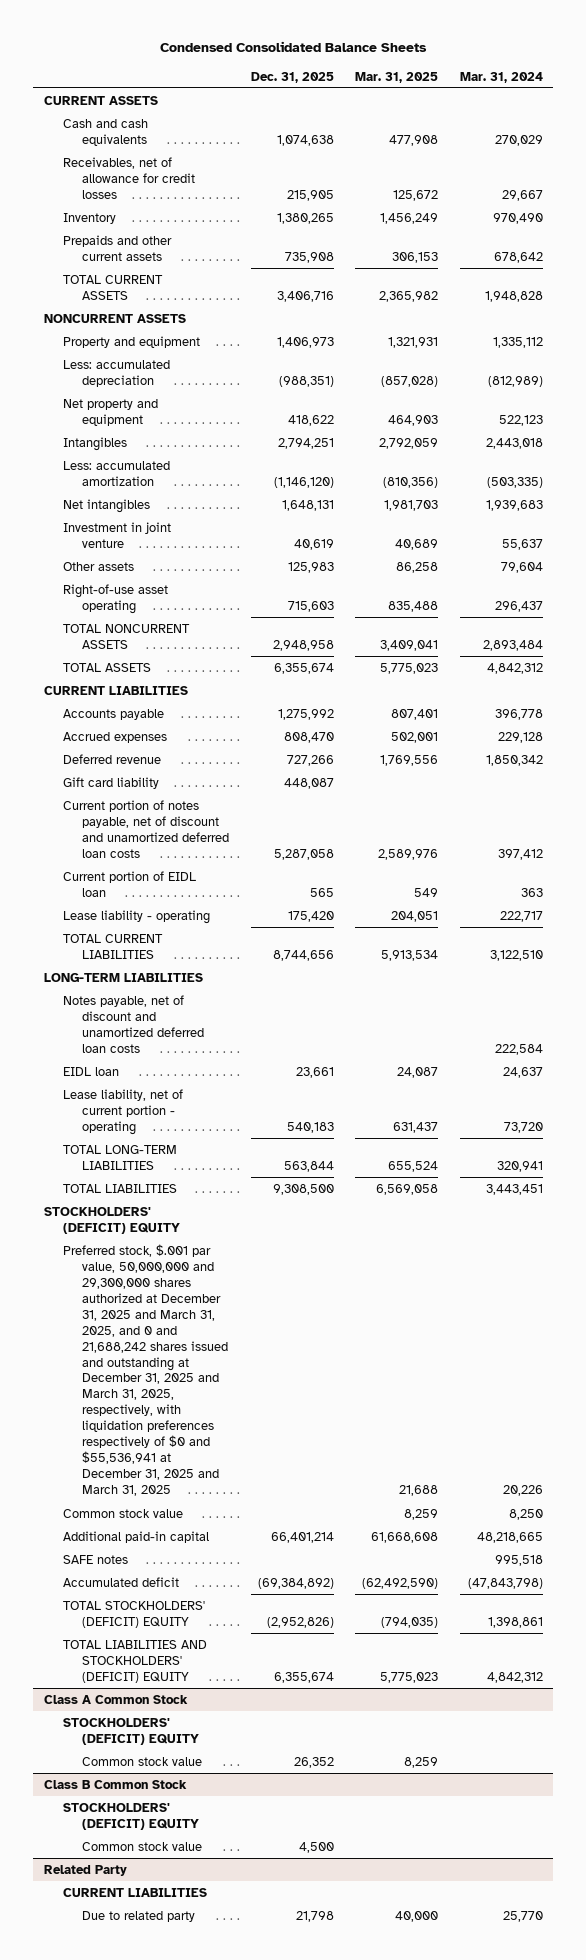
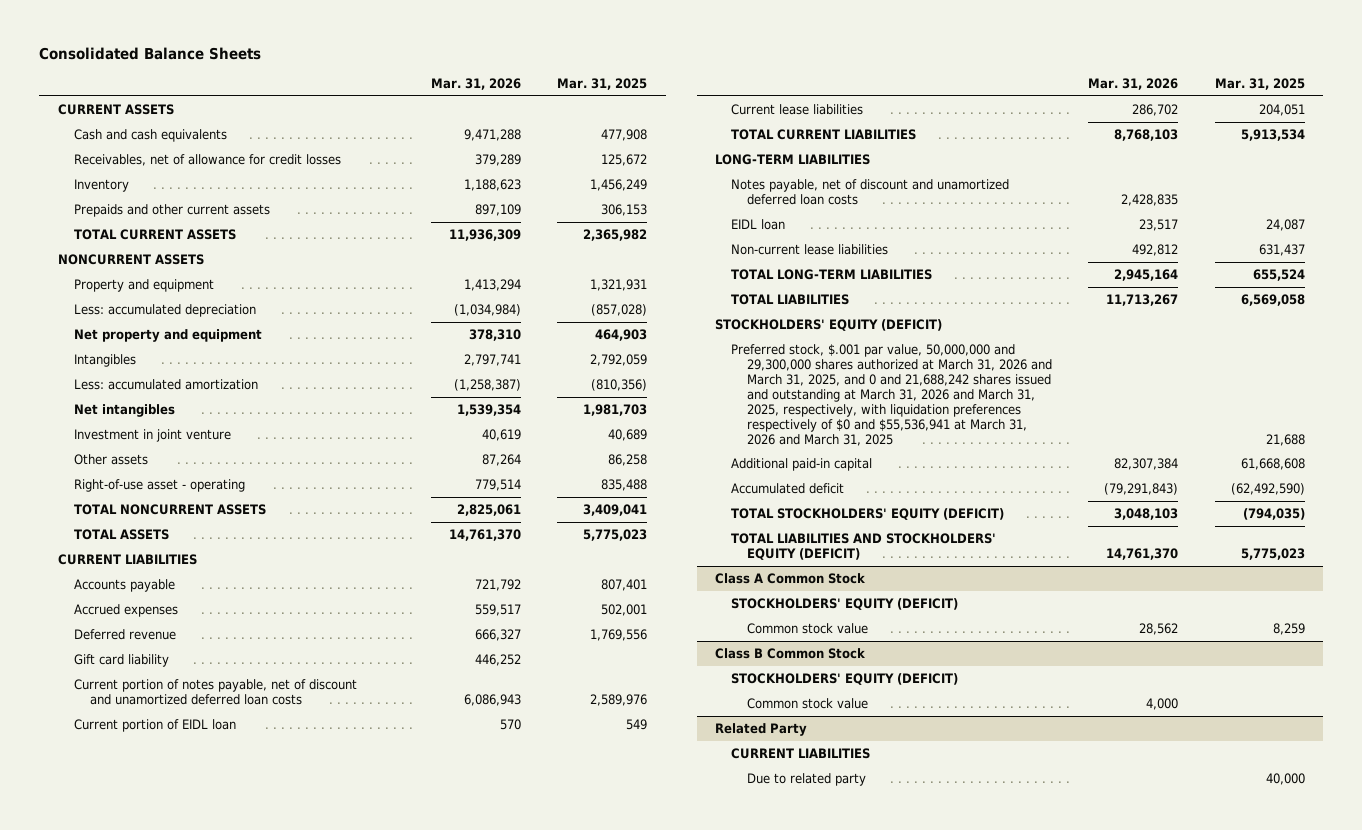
[160,41,428,53] Condensed Consolidated Balance Sheets -> [39,46,262,60] Consolidated Balance Sheets
[250,71,334,83] Dec. 31, 2025 -> none
[459,71,543,83] Mar. 31, 2024 -> none
none -> [431,78,522,91] Mar. 31, 2026
[63,583,169,614] Right-of-use asset operating -> [73,478,245,492] Right-of-use asset - operating
[63,909,211,924] Lease liability - operating -> [730,103,863,115] Current lease liabilities
[63,1088,184,1135] Lease liability, net of current portion - operating -> [730,243,888,255] Non-current lease liabilities
[63,1508,184,1518] Common stock value -> none
[43,1206,181,1234] STOCKHOLDERS' (DEFICIT) EQUITY -> [714,318,942,331] STOCKHOLDERS' EQUITY (DEFICIT)
[63,1243,229,1497] Preferred stock, $.001 par value, 50,000,000 and 29,300,000 shares authorized at December 31, 2025 and March 31, 2025, and 0 and 21,688,242 shares issued and outstanding at December 31, 2025 and March 31, 2025, respectively, with liquidation preferences respectively of $0 and $55,536,941 at December 31, 2025 and March 31, 2025 -> [730,343,1053,446] Preferred stock, $.001 par value, 50,000,000 and 29,300,000 shares authorized at March 31, 2026 and March 31, 2025, and 0 and 21,688,242 shares issued and outstanding at March 31, 2026 and March 31, 2025, respectively, with liquidation preferences respectively of $0 and $55,536,941 at March 31, 2026 and March 31, 2025
[63,1554,129,1564] SAFE notes -> none
[63,1600,206,1628] TOTAL STOCKHOLDERS' (DEFICIT) EQUITY -> [730,507,1004,520] TOTAL STOCKHOLDERS' EQUITY (DEFICIT)
[63,1639,208,1683] TOTAL LIABILITIES AND STOCKHOLDERS' (DEFICIT) EQUITY -> [730,532,996,560] TOTAL LIABILITIES AND STOCKHOLDERS' EQUITY (DEFICIT)
[63,1717,200,1745] STOCKHOLDERS' (DEFICIT) EQUITY -> [730,597,958,610] STOCKHOLDERS' EQUITY (DEFICIT)
[63,1802,200,1830] STOCKHOLDERS' (DEFICIT) EQUITY -> [730,672,958,685] STOCKHOLDERS' EQUITY (DEFICIT)

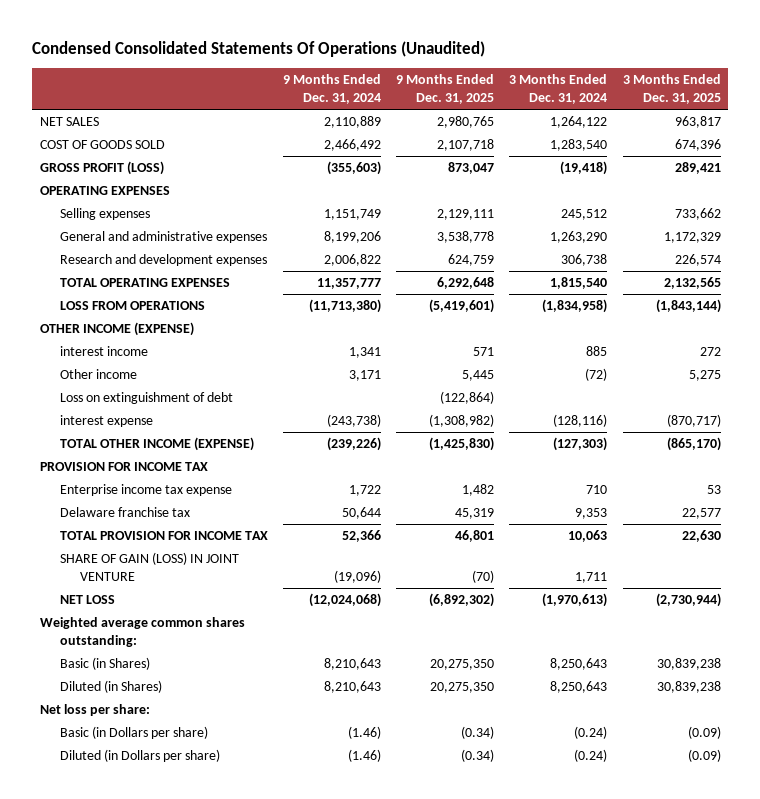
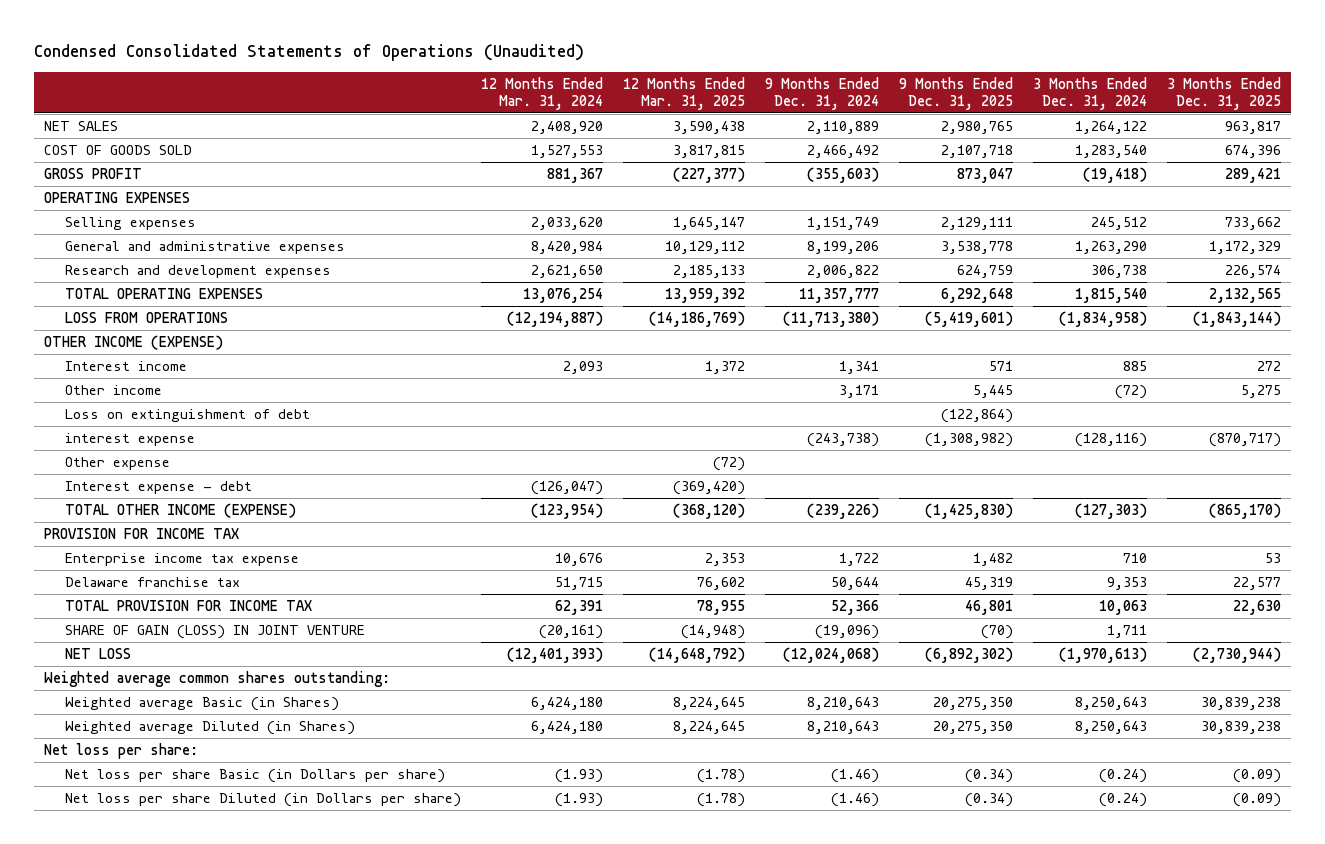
[31,40,485,57] Condensed Consolidated Statements Of Operations (Unaudited) -> [34,44,585,62] Condensed Consolidated Statements of Operations (Unaudited)
none -> [480,76,603,110] 12 Months Ended Mar. 31, 2024
none -> [622,76,745,110] 12 Months Ended Mar. 31, 2025
[39,161,164,176] GROSS PROFIT (LOSS) -> [44,168,143,180] GROSS PROFIT
[59,346,148,357] interest income -> [64,361,187,372] Interest income
none -> [64,457,170,471] Other expense
none -> [64,481,252,495] Interest expense - debt
[59,657,150,671] Basic (in Shares) -> [64,697,339,712] Weighted average Basic (in Shares)
[59,680,162,694] Diluted (in Shares) -> [64,721,355,736] Weighted average Diluted (in Shares)
[59,726,208,740] Basic (in Dollars per share) -> [64,769,445,784] Net loss per share Basic (in Dollars per share)
[59,749,220,763] Diluted (in Dollars per share) -> [64,793,461,808] Net loss per share Diluted (in Dollars per share)

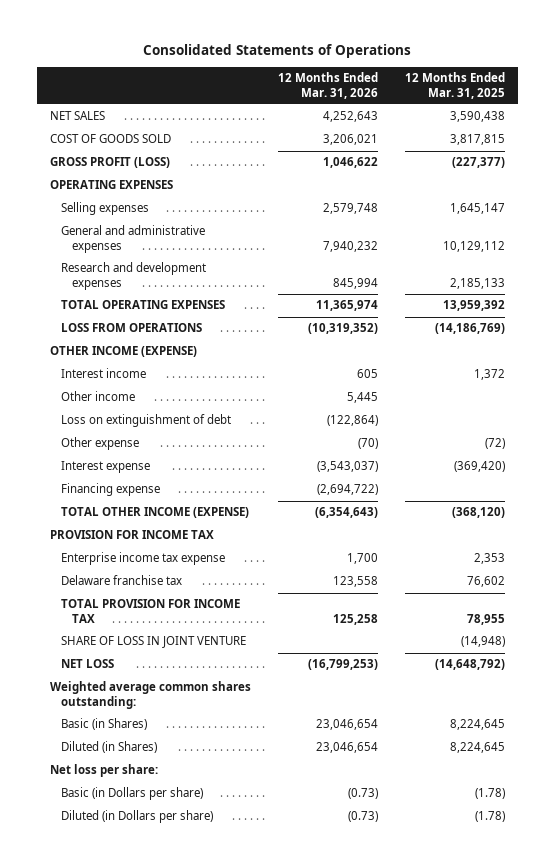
[34,44,585,62] Condensed Consolidated Statements of Operations (Unaudited) -> [143,44,412,59] Consolidated Statements of Operations
[480,76,603,110] 12 Months Ended Mar. 31, 2024 -> none
[764,76,879,110] 9 Months Ended Dec. 31, 2024 -> none
[898,76,1013,110] 9 Months Ended Dec. 31, 2025 -> none
[1032,76,1147,110] 3 Months Ended Dec. 31, 2024 -> none
[1166,76,1281,110] 3 Months Ended Dec. 31, 2025 -> none
none -> [277,72,378,99] 12 Months Ended Mar. 31, 2026
[44,168,143,180] GROSS PROFIT -> [50,157,171,169] GROSS PROFIT (LOSS)
[64,433,195,447] interest expense -> none
[64,481,252,495] Interest expense - debt -> [60,461,150,474] Interest expense
none -> [60,483,160,497] Financing expense
[64,625,365,640] SHARE OF GAIN (LOSS) IN JOINT VENTURE -> [60,636,246,649] SHARE OF LOSS IN JOINT VENTURE
[64,697,339,712] Weighted average Basic (in Shares) -> [60,718,147,731] Basic (in Shares)
[64,721,355,736] Weighted average Diluted (in Shares) -> [60,741,157,754] Diluted (in Shares)
[64,769,445,784] Net loss per share Basic (in Dollars per share) -> [60,787,203,801] Basic (in Dollars per share)
[64,793,461,808] Net loss per share Diluted (in Dollars per share) -> [60,810,213,824] Diluted (in Dollars per share)

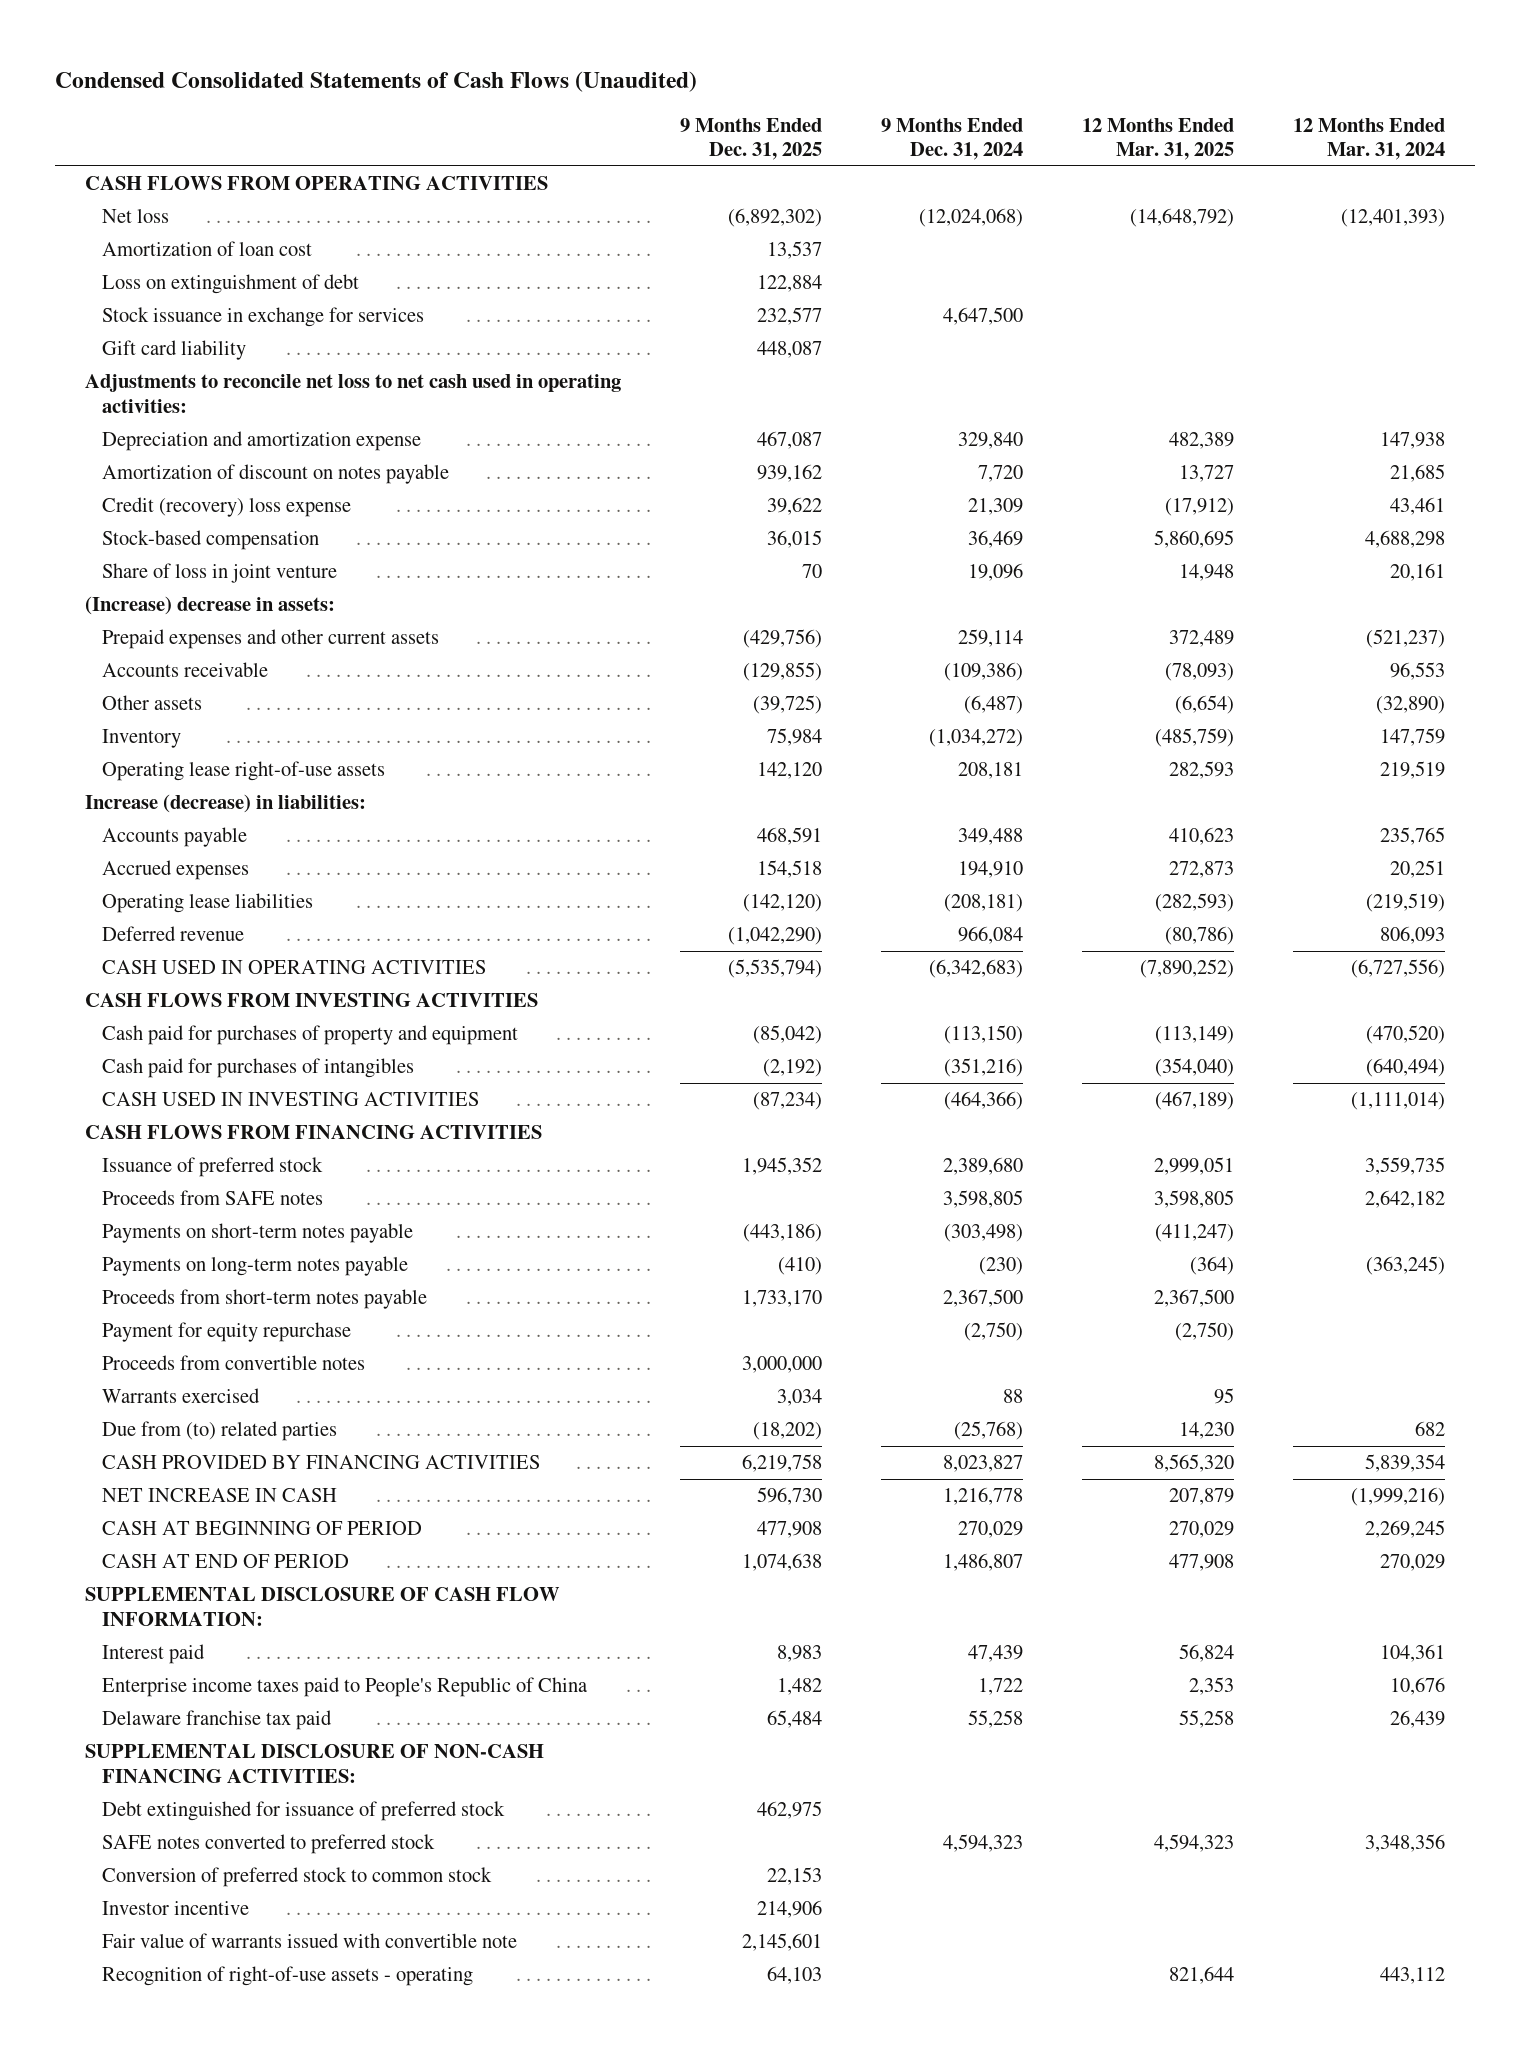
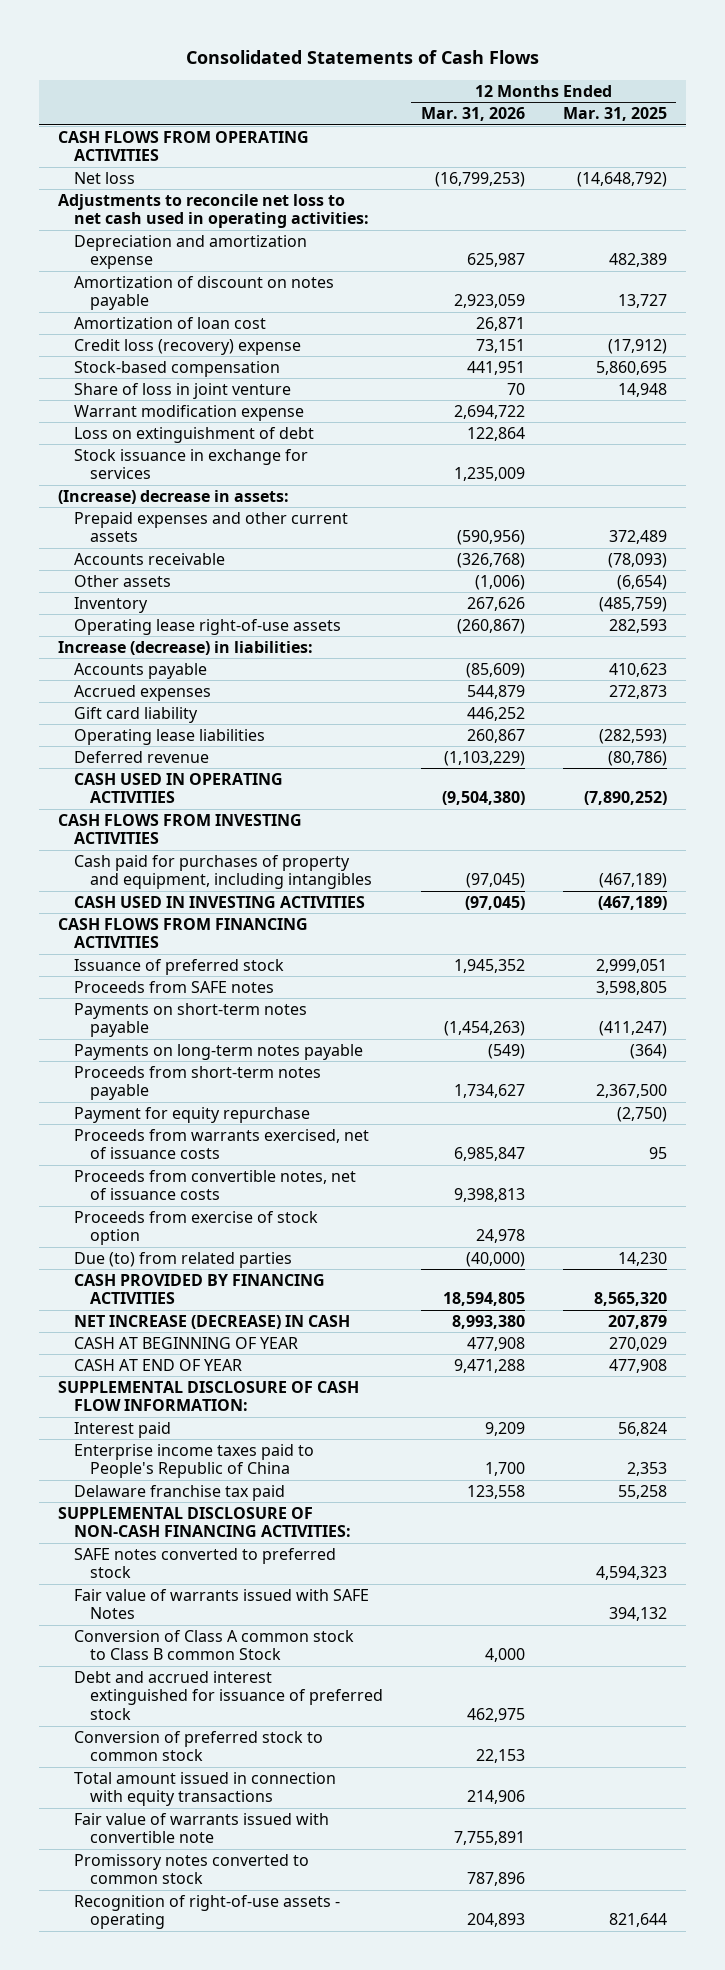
[55,70,698,92] Condensed Consolidated Statements of Cash Flows (Unaudited) -> [185,49,539,64] Consolidated Statements of Cash Flows
[680,117,823,160] 9 Months Ended Dec. 31, 2025 -> none
[881,117,1024,160] 9 Months Ended Dec. 31, 2024 -> none
[1293,117,1446,160] 12 Months Ended Mar. 31, 2024 -> none
none -> [420,106,525,121] Mar. 31, 2026
[102,241,313,257] Amortization of loan cost -> [74,316,267,329] Amortization of loan cost
[102,497,352,518] Credit (recovery) loss expense -> [74,338,302,355] Credit loss (recovery) expense
none -> [74,404,305,421] Warrant modification expense
[102,274,360,295] Loss on extinguishment of debt -> [74,426,315,443] Loss on extinguishment of debt
[102,307,425,328] Stock issuance in exchange for services -> [74,448,309,480] Stock issuance in exchange for services
[102,340,247,361] Gift card liability -> [74,706,199,723] Gift card liability
[102,1058,415,1079] Cash paid for purchases of intangibles -> none
[102,1025,519,1046] Cash paid for purchases of property and equipment -> [74,854,372,890] Cash paid for purchases of property and equipment, including intangibles
[1155,1026,1235,1045] (113,149) -> [598,873,667,889] (467,189)
[102,1388,261,1404] Warrants exercised -> none
none -> [74,1128,370,1160] Proceeds from warrants exercised, net of issuance costs
[102,1355,366,1371] Proceeds from convertible notes -> [74,1169,357,1201] Proceeds from convertible notes, net of issuance costs
none -> [74,1210,319,1246] Proceeds from exercise of stock option
[102,1421,338,1442] Due from (to) related parties -> [74,1251,293,1268] Due (to) from related parties
[102,1488,338,1503] NET INCREASE IN CASH -> [74,1314,351,1329] NET INCREASE (DECREASE) IN CASH
[102,1521,423,1536] CASH AT BEGINNING OF PERIOD -> [74,1336,299,1349] CASH AT BEGINNING OF YEAR
[102,1554,350,1569] CASH AT END OF PERIOD -> [74,1358,243,1371] CASH AT END OF YEAR
[102,1801,506,1822] Debt extinguished for issuance of preferred stock -> none
none -> [74,1588,370,1620] Fair value of warrants issued with SAFE Notes
none -> [74,1629,355,1661] Conversion of Class A common stock to Class B common Stock
none -> [74,1670,383,1720] Debt and accrued interest extinguished for issuance of preferred stock
[102,1901,250,1916] Investor incentive -> [74,1771,337,1807] Total amount issued in connection with equity transactions
none -> [74,1853,310,1885] Promissory notes converted to common stock

